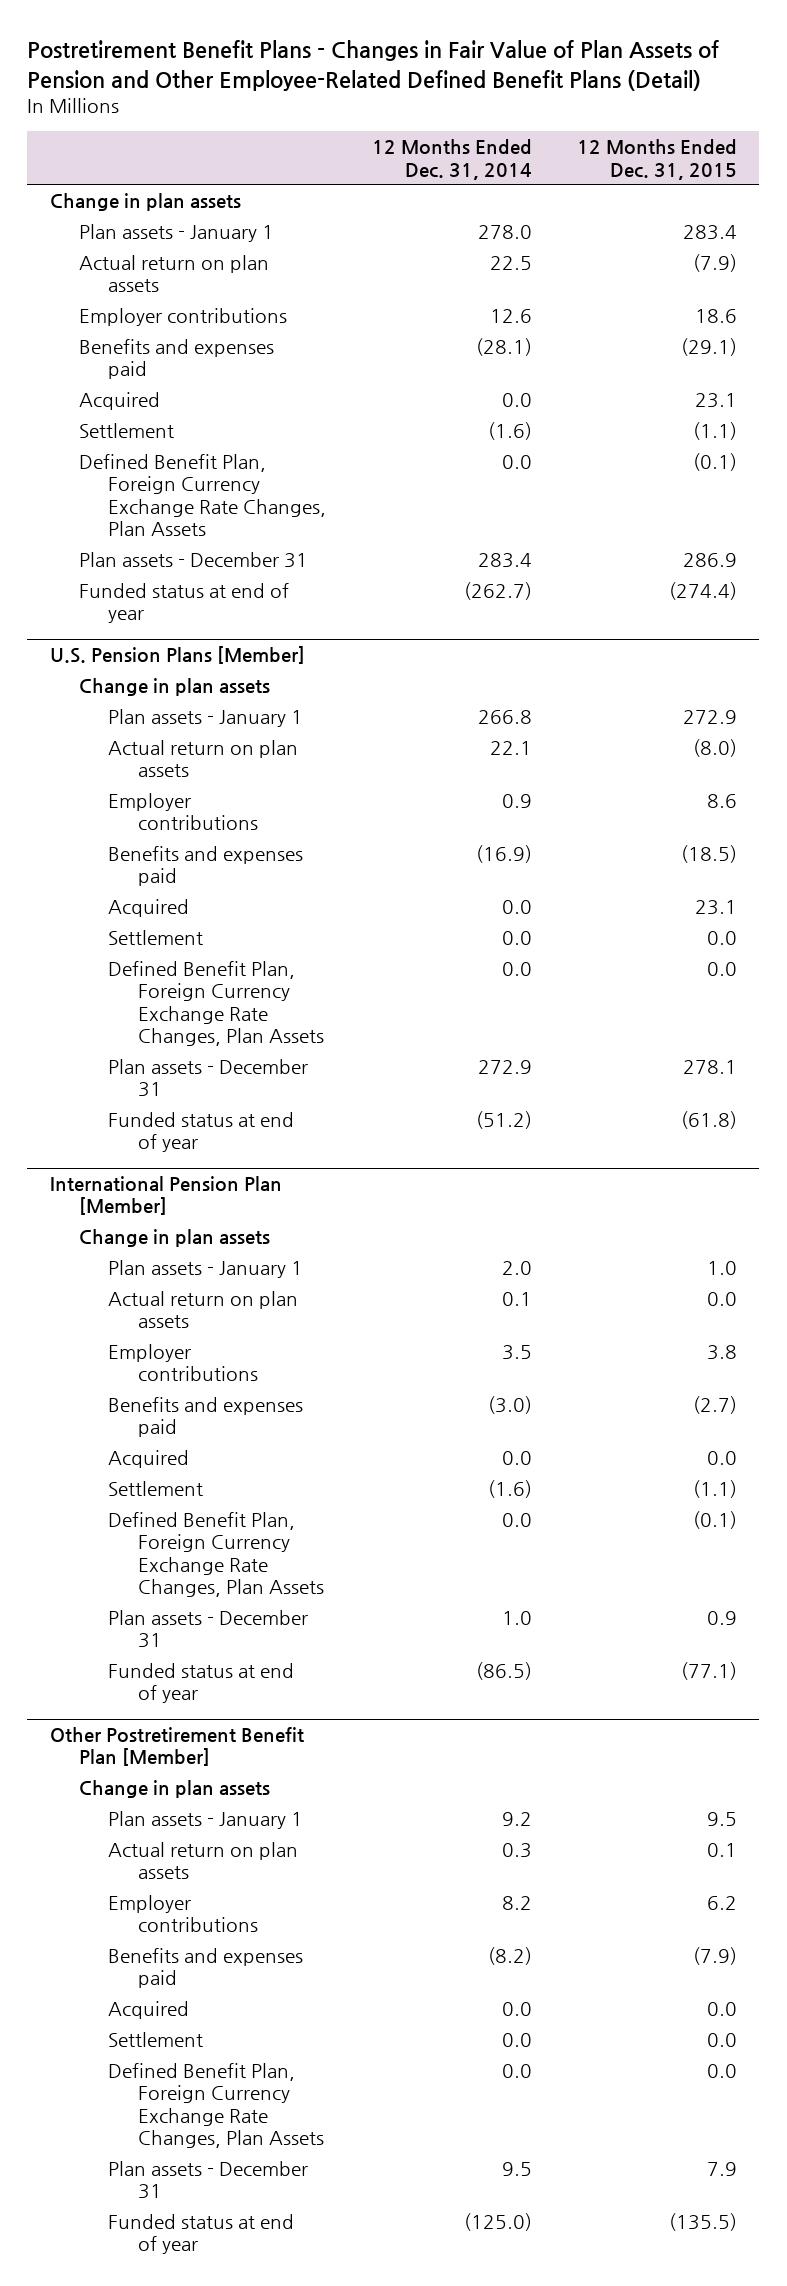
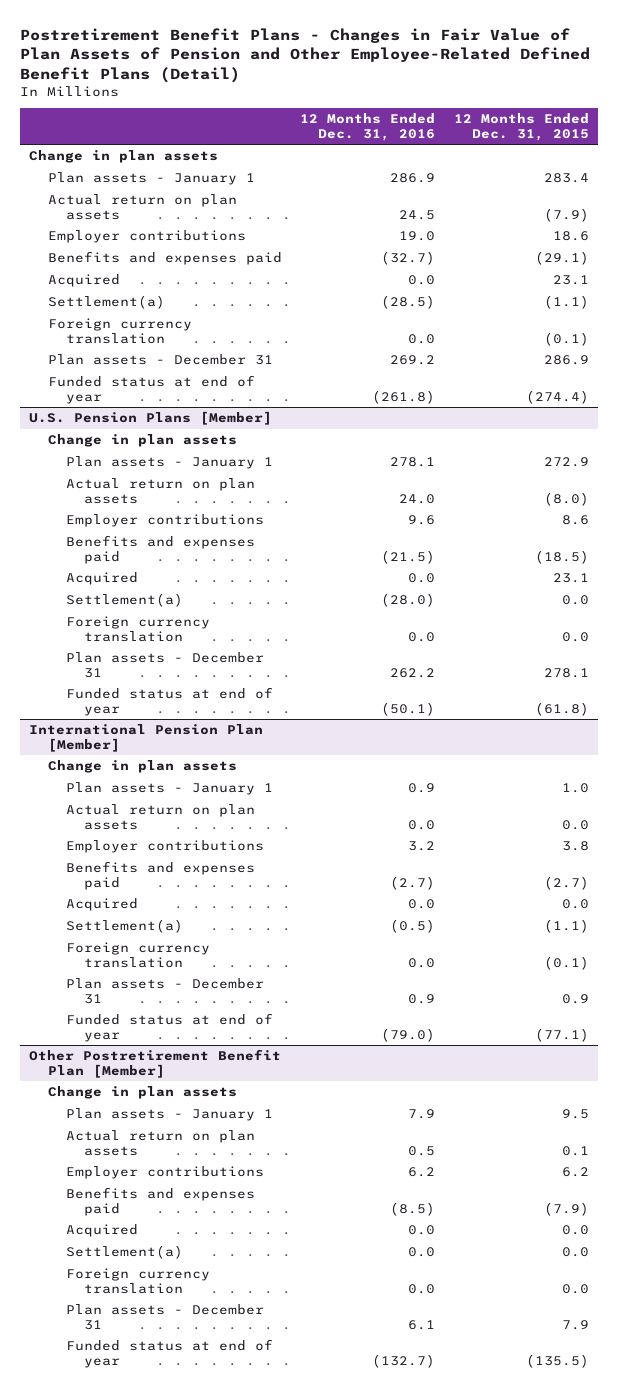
[371,139,532,180] 12 Months Ended Dec. 31, 2014 -> none
none -> [300,113,436,141] 12 Months Ended Dec. 31, 2016
[79,422,175,438] Settlement -> [47,295,165,310] Settlement(a)
[79,453,327,536] Defined Benefit Plan, Foreign Currency Exchange Rate Changes, Plan Assets -> [47,318,192,344] Foreign currency translation
[108,929,204,945] Settlement -> [65,593,183,608] Settlement(a)
[108,960,324,1046] Defined Benefit Plan, Foreign Currency Exchange Rate Changes, Plan Assets -> [65,616,210,642] Foreign currency translation
[108,1480,204,1496] Settlement -> [65,919,183,934] Settlement(a)
[108,1511,324,1597] Defined Benefit Plan, Foreign Currency Exchange Rate Changes, Plan Assets -> [65,942,210,968] Foreign currency translation
[108,2031,204,2047] Settlement -> [65,1245,183,1260] Settlement(a)
[108,2062,324,2148] Defined Benefit Plan, Foreign Currency Exchange Rate Changes, Plan Assets -> [65,1268,210,1294] Foreign currency translation

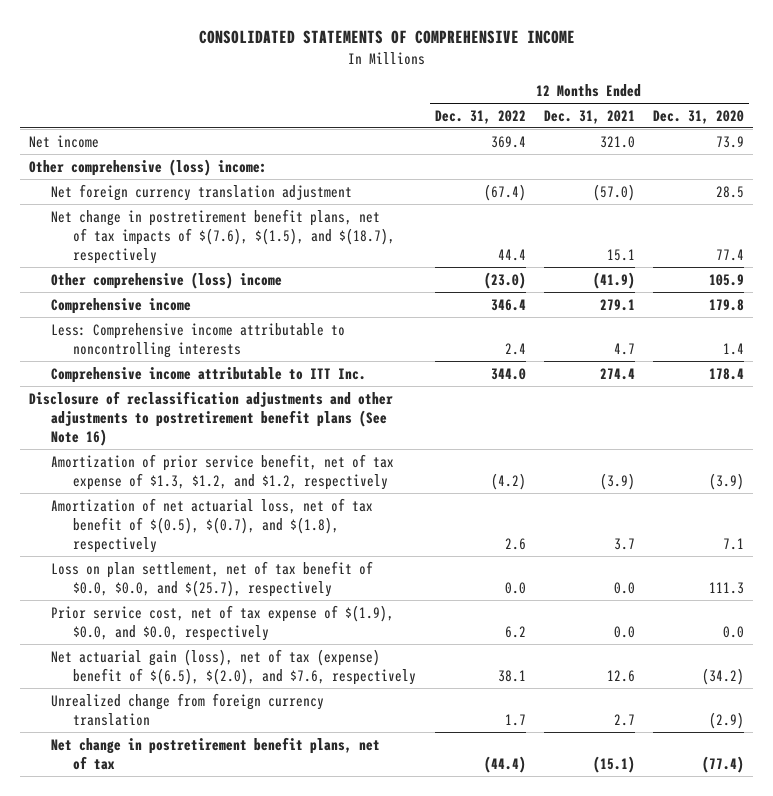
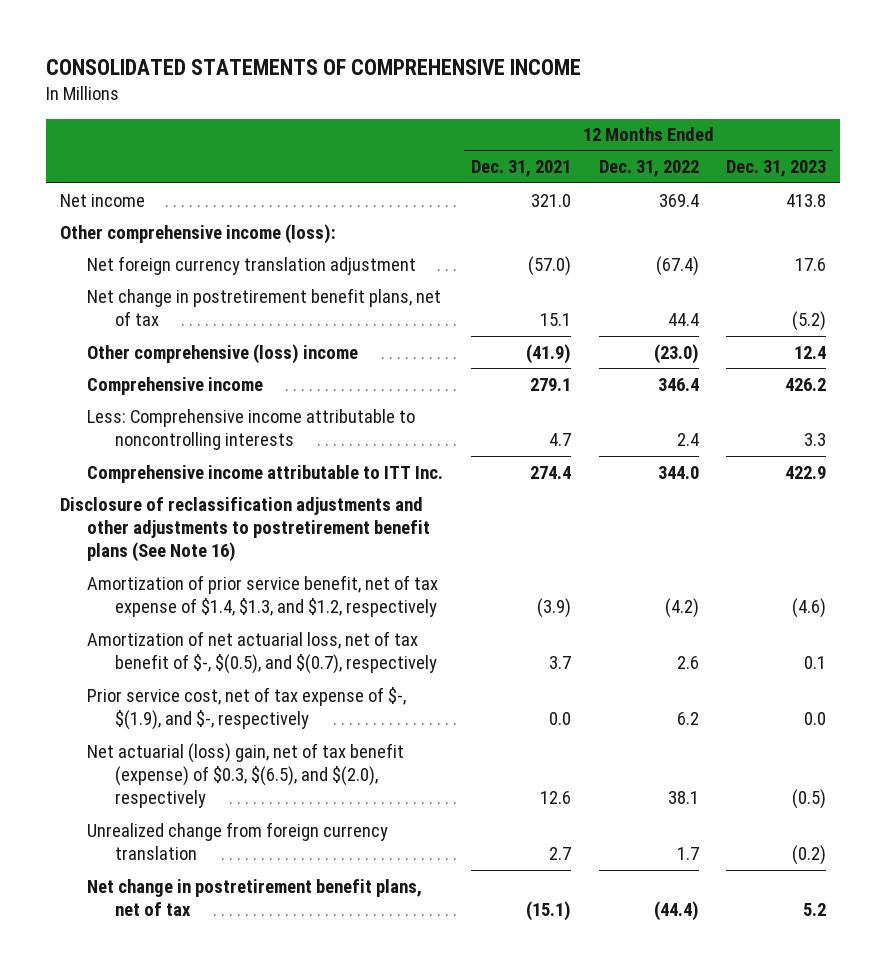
[653,109,745,124] Dec. 31, 2020 -> none
none -> [726,160,827,178] Dec. 31, 2023
[29,158,268,176] Other comprehensive (loss) income: -> [59,223,336,244] Other comprehensive income (loss):
[51,208,396,264] Net change in postretirement benefit plans, net of tax impacts of $(7.6), $(1.5), and $(18.7), respectively -> [87,287,442,327] Net change in postretirement benefit plans, net of tax
[51,560,374,597] Loss on plan settlement, net of tax benefit of $0.0, $0.0, and $(25.7), respectively -> none
[51,453,395,490] Amortization of prior service benefit, net of tax expense of $1.3, $1.2, and $1.2, respectively -> [87,574,439,618] Amortization of prior service benefit, net of tax expense of $1.4, $1.3, and $1.2, respectively
[51,497,374,553] Amortization of net actuarial loss, net of tax benefit of $(0.5), $(0.7), and $(1.8), respectively -> [87,630,437,675] Amortization of net actuarial loss, net of tax benefit of $-, $(0.5), and $(0.7), respectively
[51,604,395,641] Prior service cost, net of tax expense of $(1.9), $0.0, and $0.0, respectively -> [87,686,407,731] Prior service cost, net of tax expense of $-, $(1.9), and $-, respectively
[51,648,417,685] Net actuarial gain (loss), net of tax (expense) benefit of $(6.5), $(2.0), and $7.6, respectively -> [87,742,405,809] Net actuarial (loss) gain, net of tax benefit (expense) of $0.3, $(6.5), and $(2.0), respectively

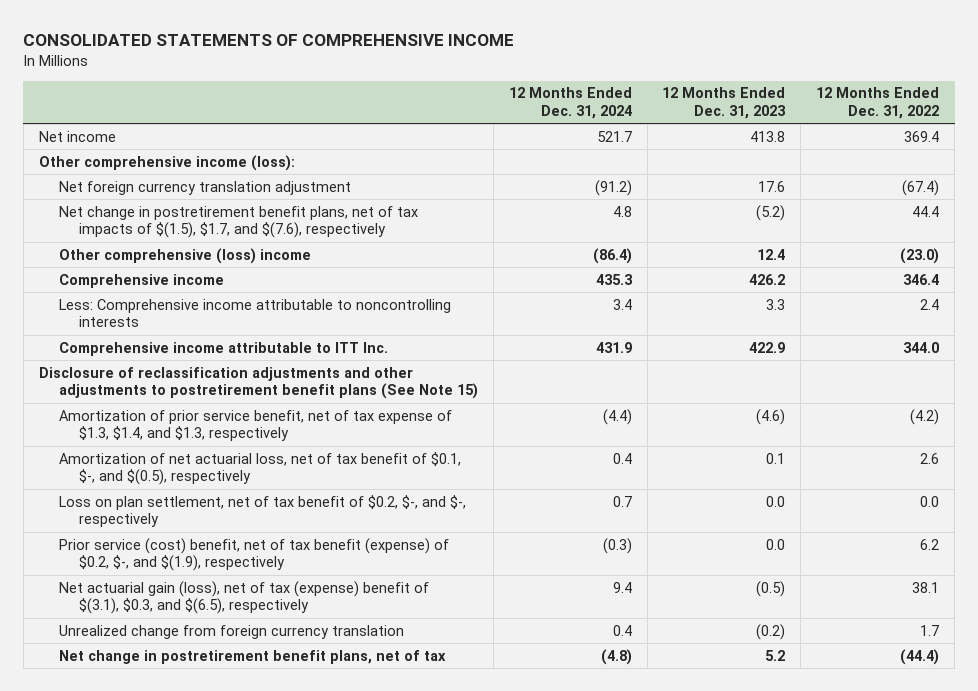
[471,160,572,178] Dec. 31, 2021 -> none
none -> [508,87,632,119] 12 Months Ended Dec. 31, 2024
[87,287,442,327] Net change in postretirement benefit plans, net of tax -> [58,205,418,239] Net change in postretirement benefit plans, net of tax impacts of $(1.5), $1.7, and $(7.6), respectively
[59,496,431,563] Disclosure of reclassification adjustments and other adjustments to postretirement benefit plans (See Note 16) -> [38,366,478,400] Disclosure of reclassification adjustments and other adjustments to postretirement benefit plans (See Note 15)
[87,574,439,618] Amortization of prior service benefit, net of tax expense of $1.4, $1.3, and $1.2, respectively -> [58,409,452,442] Amortization of prior service benefit, net of tax expense of $1.3, $1.4, and $1.3, respectively
[87,630,437,675] Amortization of net actuarial loss, net of tax benefit of $-, $(0.5), and $(0.7), respectively -> [58,451,461,486] Amortization of net actuarial loss, net of tax benefit of $0.1, $-, and $(0.5), respectively
none -> [58,494,466,528] Loss on plan settlement, net of tax benefit of $0.2, $-, and $-, respectively
[87,686,407,731] Prior service cost, net of tax expense of $-, $(1.9), and $-, respectively -> [58,537,449,572] Prior service (cost) benefit, net of tax benefit (expense) of $0.2, $-, and $(1.9), respectively
[87,742,405,809] Net actuarial (loss) gain, net of tax benefit (expense) of $0.3, $(6.5), and $(2.0), respectively -> [58,580,429,615] Net actuarial gain (loss), net of tax (expense) benefit of $(3.1), $0.3, and $(6.5), respectively

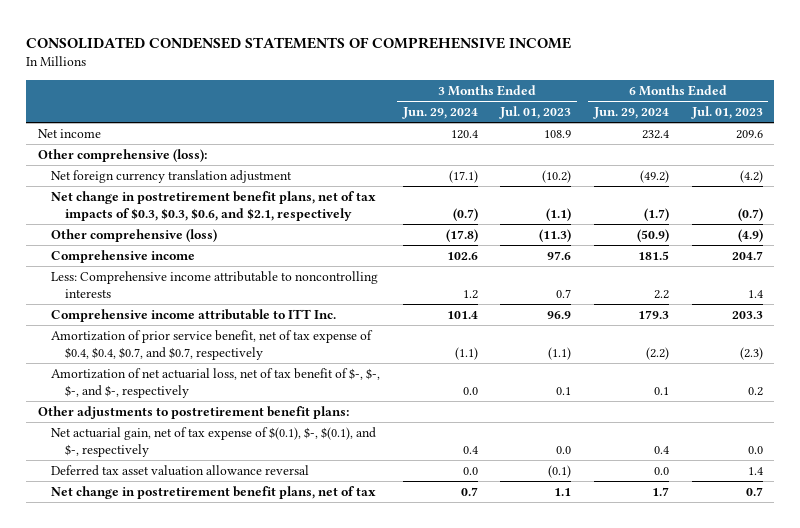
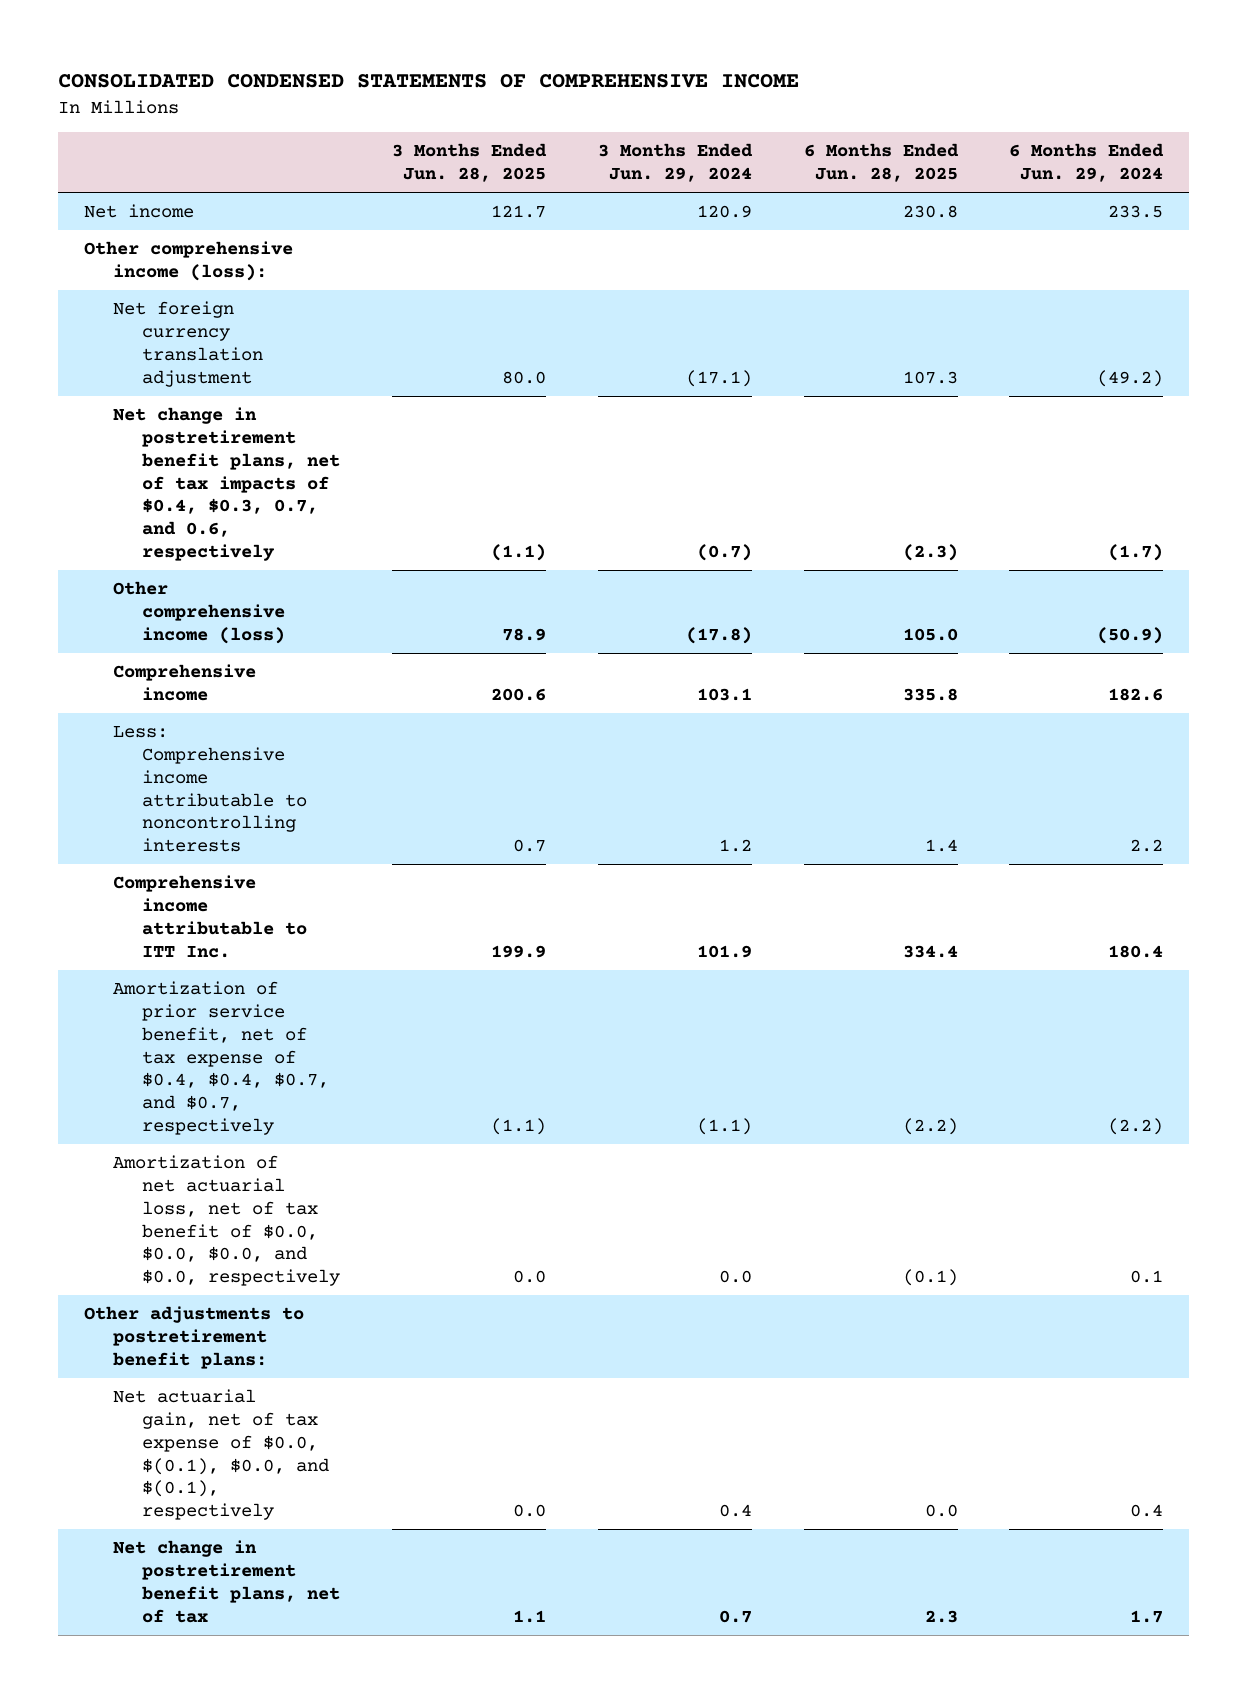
[499,106,572,120] Jul. 01, 2023 -> none
[690,106,763,120] Jul. 01, 2023 -> none
none -> [391,143,547,182] 3 Months Ended Jun. 28, 2025
none -> [803,143,959,182] 6 Months Ended Jun. 28, 2025
[450,130,478,140] 120.4 -> [696,205,752,219] 120.9
[641,130,669,140] 232.4 -> [1108,205,1164,219] 233.5
[37,149,207,163] Other comprehensive (loss): -> [83,241,293,281] Other comprehensive income (loss):
[51,191,377,221] Net change in postretirement benefit plans, net of tax impacts of $0.3, $0.3, $0.6, and $2.1, respectively -> [112,407,340,561] Net change in postretirement benefit plans, net of tax impacts of $0.4, $0.3, 0.7, and 0.6, respectively
[51,229,218,243] Other comprehensive (loss) -> [112,581,285,644] Other comprehensive income (loss)
[446,252,478,261] 102.6 -> [696,687,752,701] 103.1
[637,251,669,261] 181.5 -> [1108,687,1164,701] 182.6
[446,311,478,320] 101.4 -> [696,944,752,958] 101.9
[637,310,669,320] 179.3 -> [1108,944,1164,958] 180.4
[51,368,381,398] Amortization of net actuarial loss, net of tax benefit of $-, $-, $-, and $-, respectively -> [112,1155,340,1287] Amortization of net actuarial loss, net of tax benefit of $0.0, $0.0, $0.0, and $0.0, respectively
[51,465,310,477] Deferred tax asset valuation allowance reversal -> none
[51,427,377,457] Net actuarial gain, net of tax expense of $(0.1), $-, $(0.1), and $-, respectively -> [112,1389,329,1521] Net actuarial gain, net of tax expense of $0.0, $(0.1), $0.0, and $(0.1), respectively

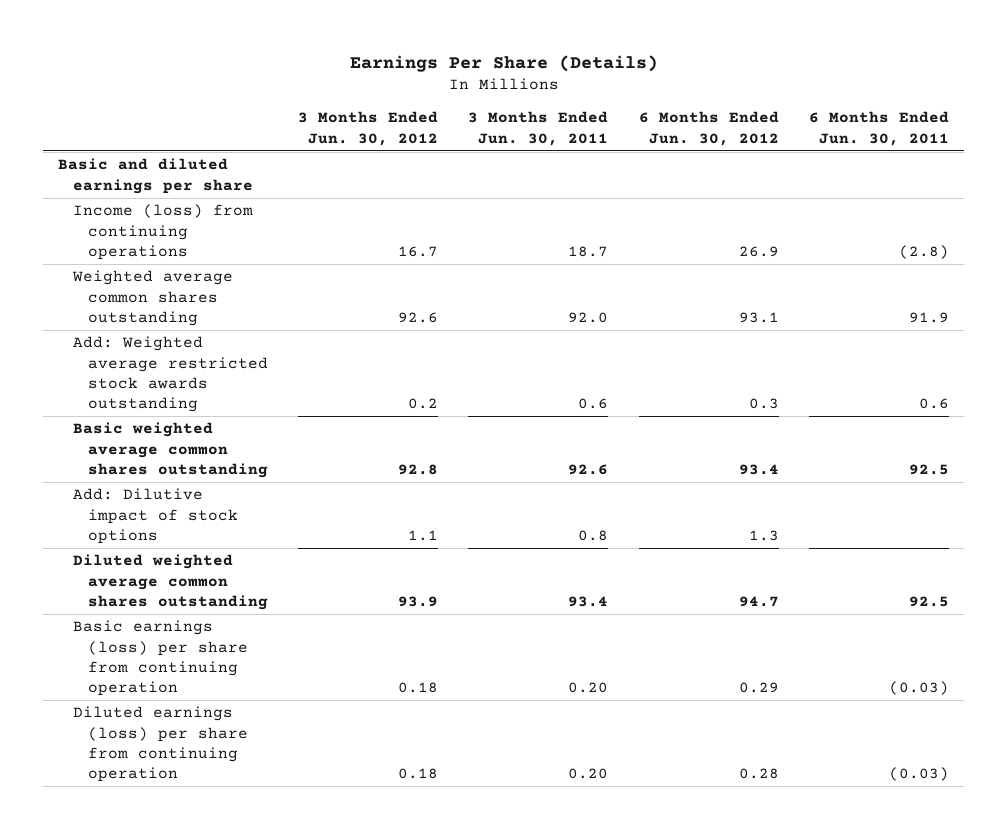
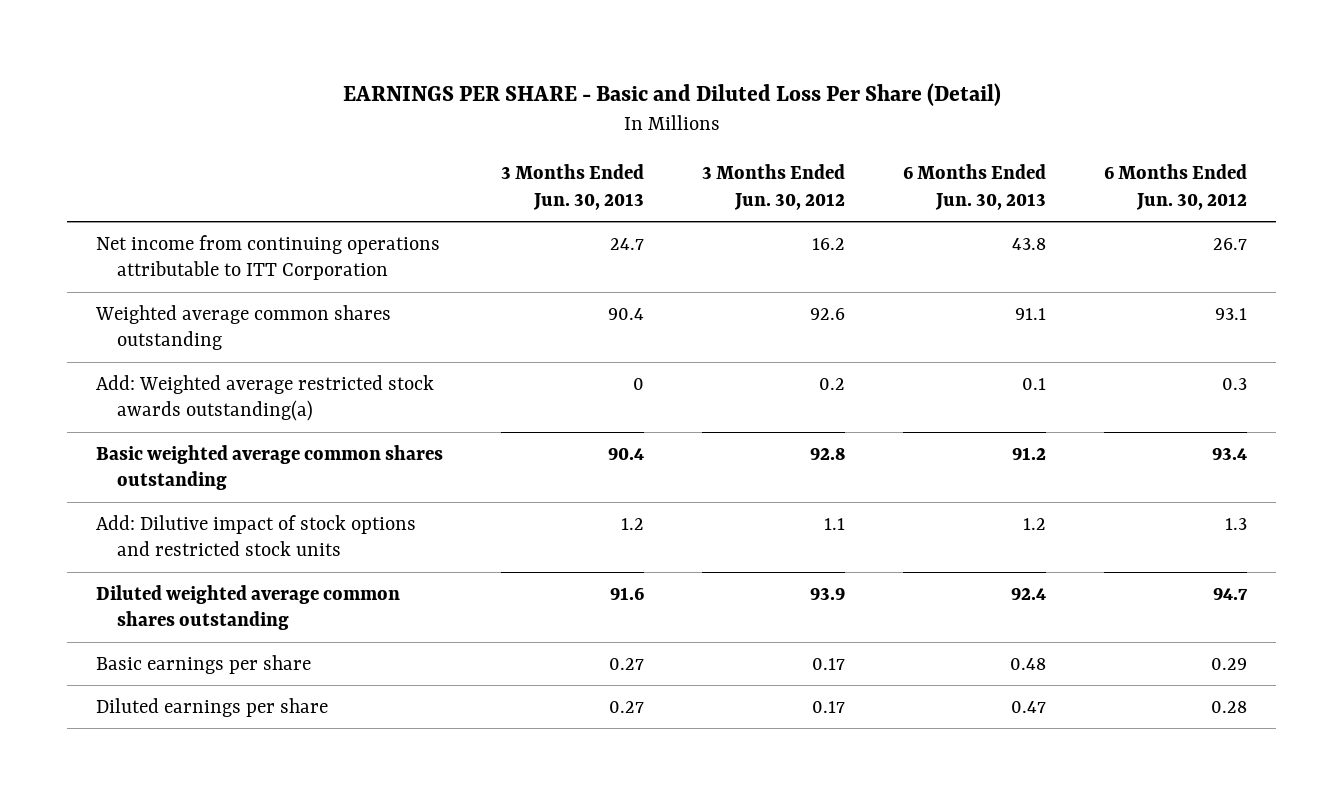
[349,54,658,72] Earnings Per Share (Details) -> [342,82,1001,106] EARNINGS PER SHARE - Basic and Diluted Loss Per Share (Detail)
[468,111,609,146] 3 Months Ended Jun. 30, 2011 -> none
[808,111,949,146] 6 Months Ended Jun. 30, 2011 -> none
none -> [500,164,644,210] 3 Months Ended Jun. 30, 2013
none -> [903,164,1047,210] 6 Months Ended Jun. 30, 2013
[58,158,253,194] Basic and diluted earnings per share -> none
[72,204,253,260] Income (loss) from continuing operations -> none
none -> [95,234,440,281] Net income from continuing operations attributable to ITT Corporation
[72,336,268,413] Add: Weighted average restricted stock awards outstanding -> [95,374,434,422] Add: Weighted average restricted stock awards outstanding(a)
[72,488,238,544] Add: Dilutive impact of stock options -> [95,514,416,557] Add: Dilutive impact of stock options and restricted stock units
[72,620,248,697] Basic earnings (loss) per share from continuing operation -> [95,654,311,674] Basic earnings per share
[397,682,438,694] 0.18 -> [812,657,846,670] 0.17
[72,706,248,783] Diluted earnings (loss) per share from continuing operation -> [95,697,328,717] Diluted earnings per share
[397,768,438,780] 0.18 -> [812,700,846,713] 0.17

